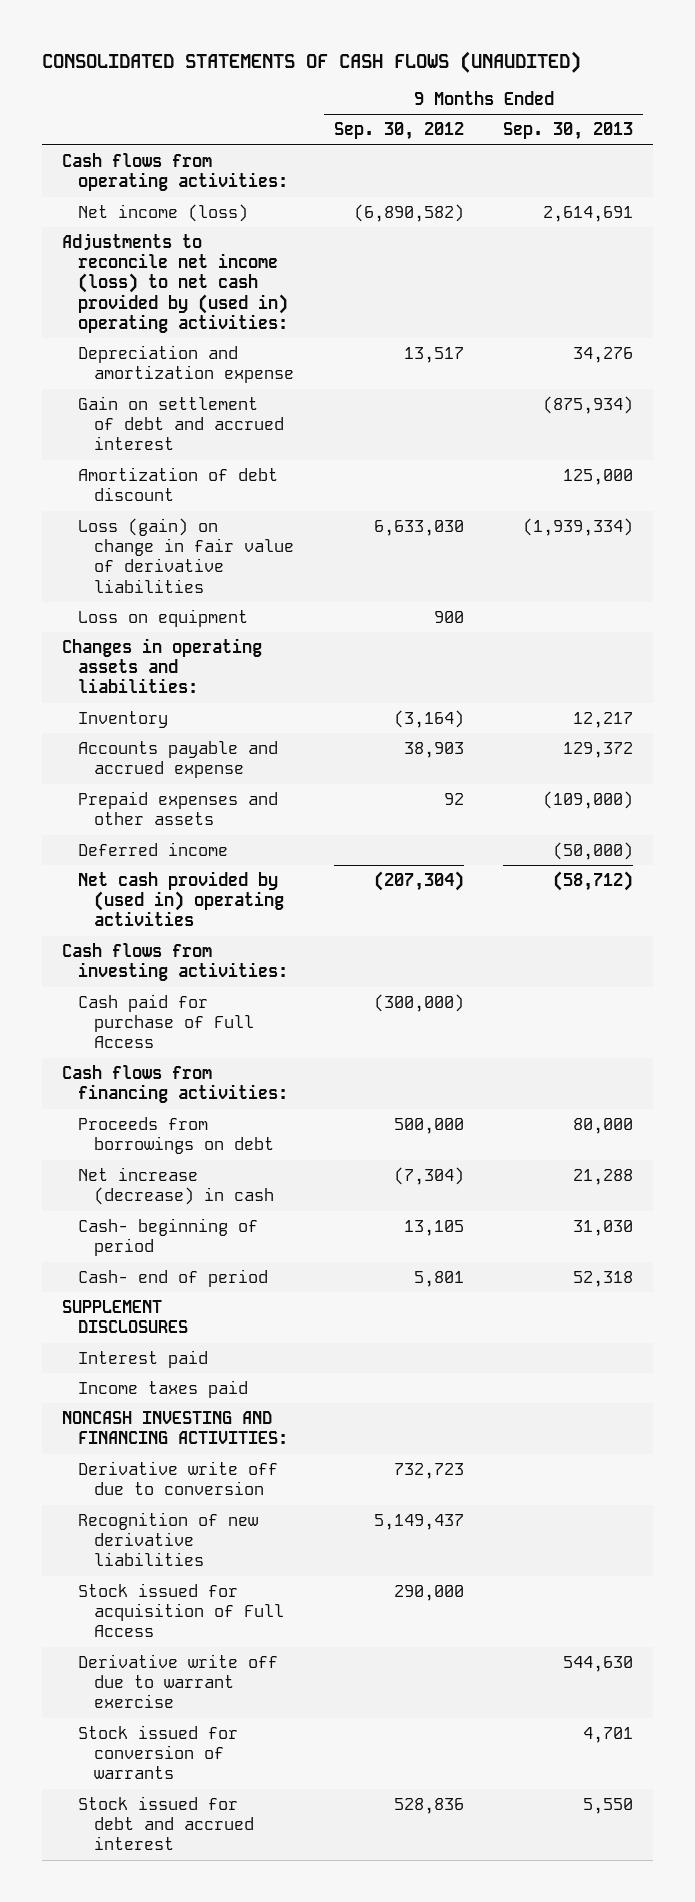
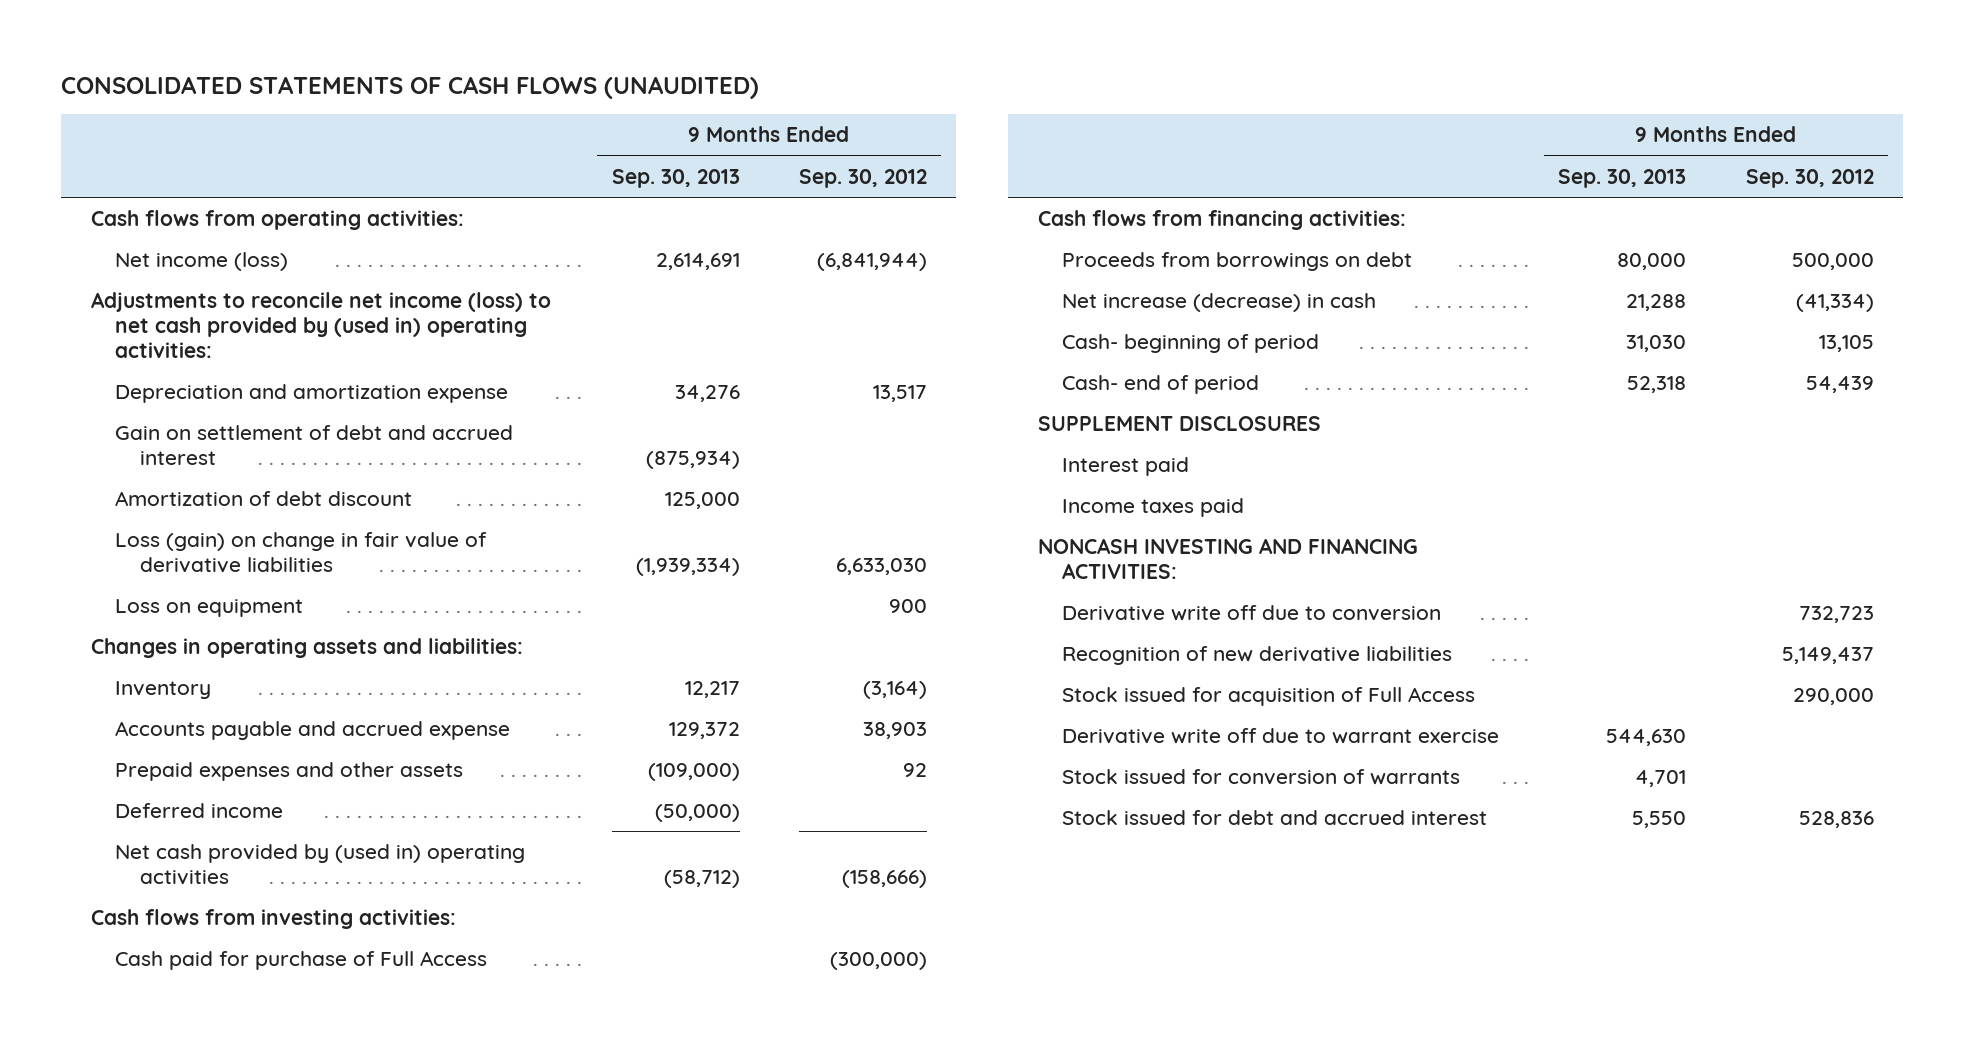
[353,203,464,222] (6,890,582) -> [816,253,927,272] (6,841,944)
[373,870,464,891] (207,304) -> [841,870,927,889] (158,666)
[393,1166,464,1185] (7,304) -> [1795,294,1874,313] (41,334)
[413,1270,464,1287] 5,801 -> [1805,376,1874,394] 54,439

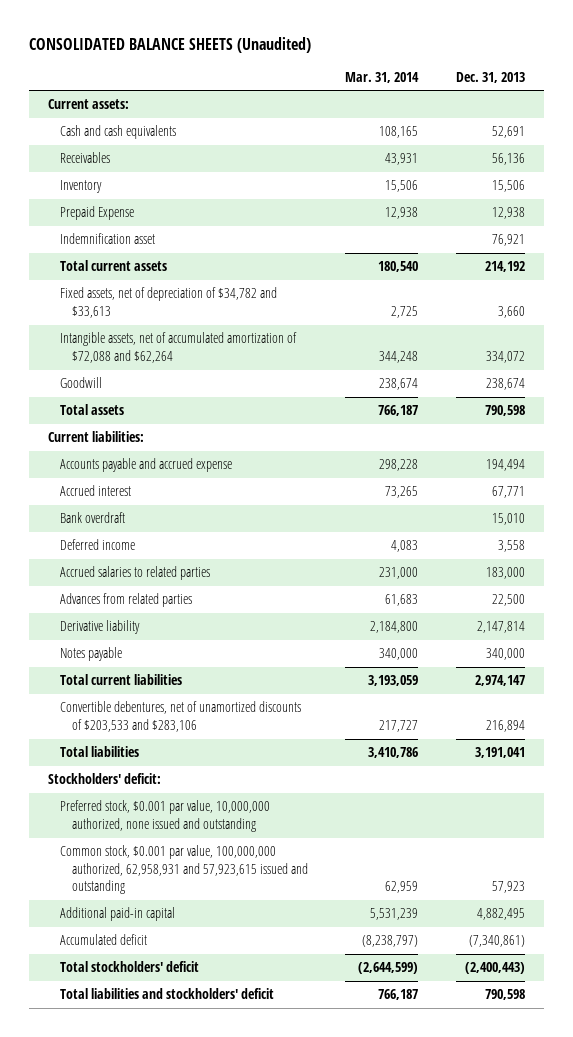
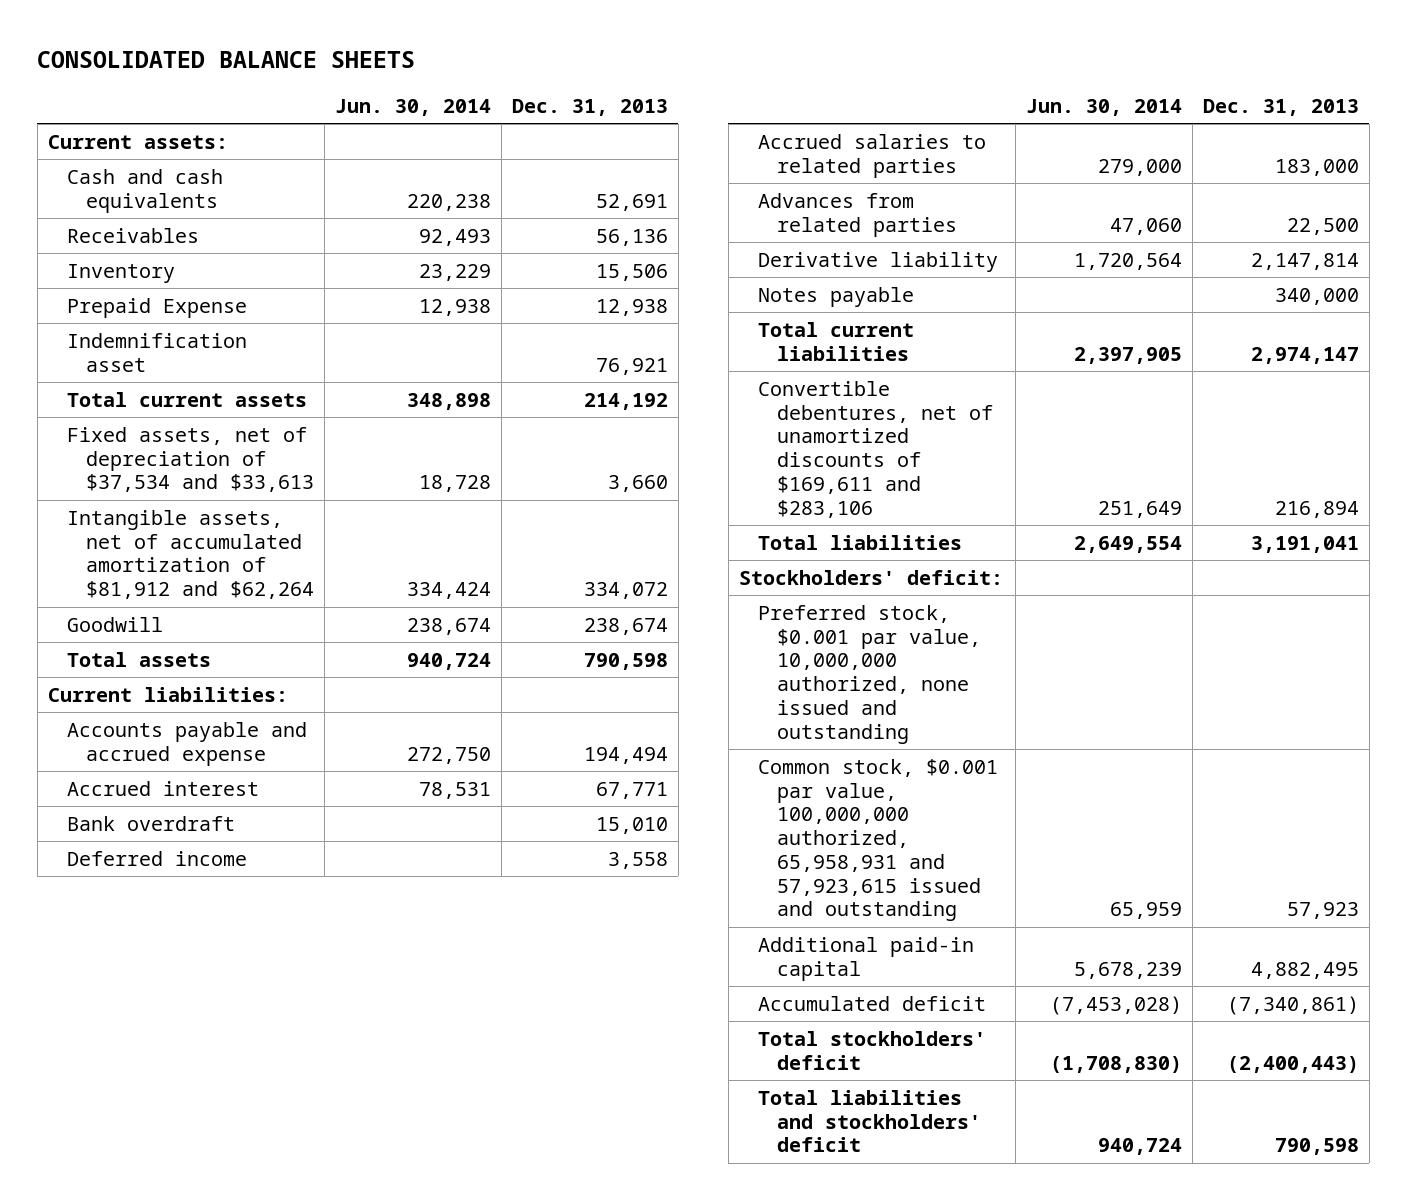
[28,36,311,53] CONSOLIDATED BALANCE SHEETS (Unaudited) -> [37,51,416,69] CONSOLIDATED BALANCE SHEETS
[345,71,420,83] Mar. 31, 2014 -> none
none -> [335,98,492,116] Jun. 30, 2014
[59,287,277,318] Fixed assets, net of depreciation of $34,782 and $33,613 -> [66,426,315,493] Fixed assets, net of depreciation of $37,534 and $33,613
[59,332,297,363] Intangible assets, net of accumulated amortization of $72,088 and $62,264 -> [66,509,315,600] Intangible assets, net of accumulated amortization of $81,912 and $62,264
[59,701,301,732] Convertible debentures, net of unamortized discounts of $203,533 and $283,106 -> [757,380,994,518] Convertible debentures, net of unamortized discounts of $169,611 and $283,106
[59,845,308,895] Common stock, $0.001 par value, 100,000,000 authorized, 62,958,931 and 57,923,615 issued and outstanding -> [757,758,998,922] Common stock, $0.001 par value, 100,000,000 authorized, 65,958,931 and 57,923,615 issued and outstanding

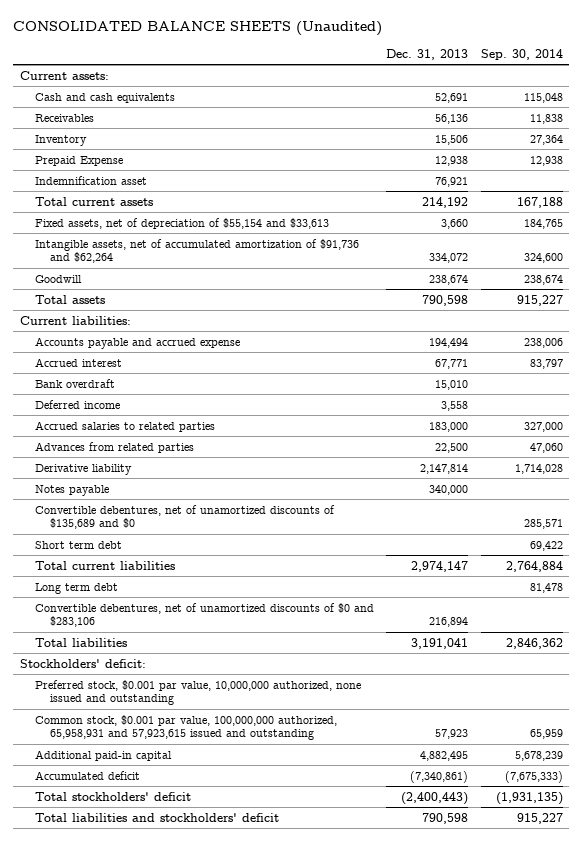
[37,51,416,69] CONSOLIDATED BALANCE SHEETS -> [13,21,383,37] CONSOLIDATED BALANCE SHEETS (Unaudited)
[335,98,492,116] Jun. 30, 2014 -> none
none -> [481,48,564,60] Sep. 30, 2014
[66,426,315,493] Fixed assets, net of depreciation of $37,534 and $33,613 -> [34,217,329,229] Fixed assets, net of depreciation of $55,154 and $33,613
[66,509,315,600] Intangible assets, net of accumulated amortization of $81,912 and $62,264 -> [34,238,359,264] Intangible assets, net of accumulated amortization of $91,736 and $62,264
none -> [34,504,335,530] Convertible debentures, net of unamortized discounts of $135,689 and $0
none -> [34,540,122,549] Short term debt
none -> [34,582,118,594] Long term debt
[757,380,994,518] Convertible debentures, net of unamortized discounts of $169,611 and $283,106 -> [34,602,374,628] Convertible debentures, net of unamortized discounts of $0 and $283,106

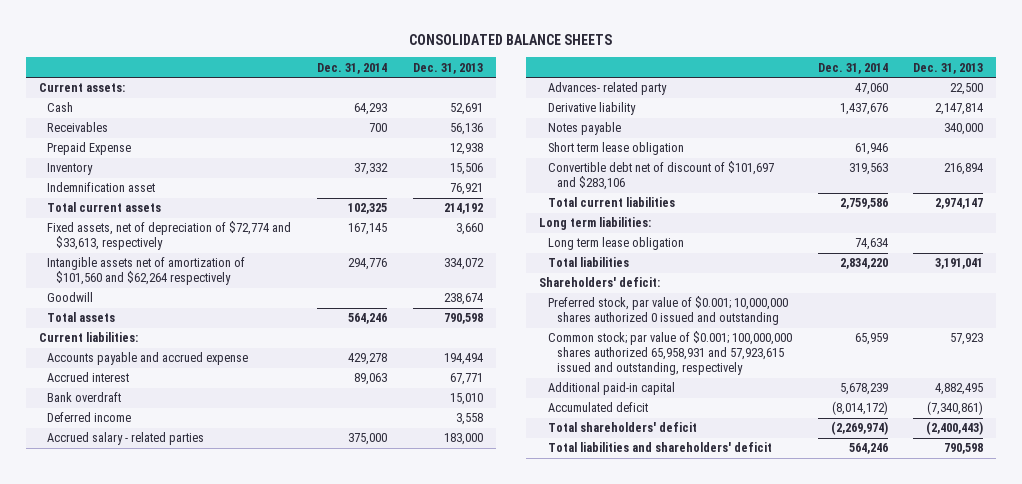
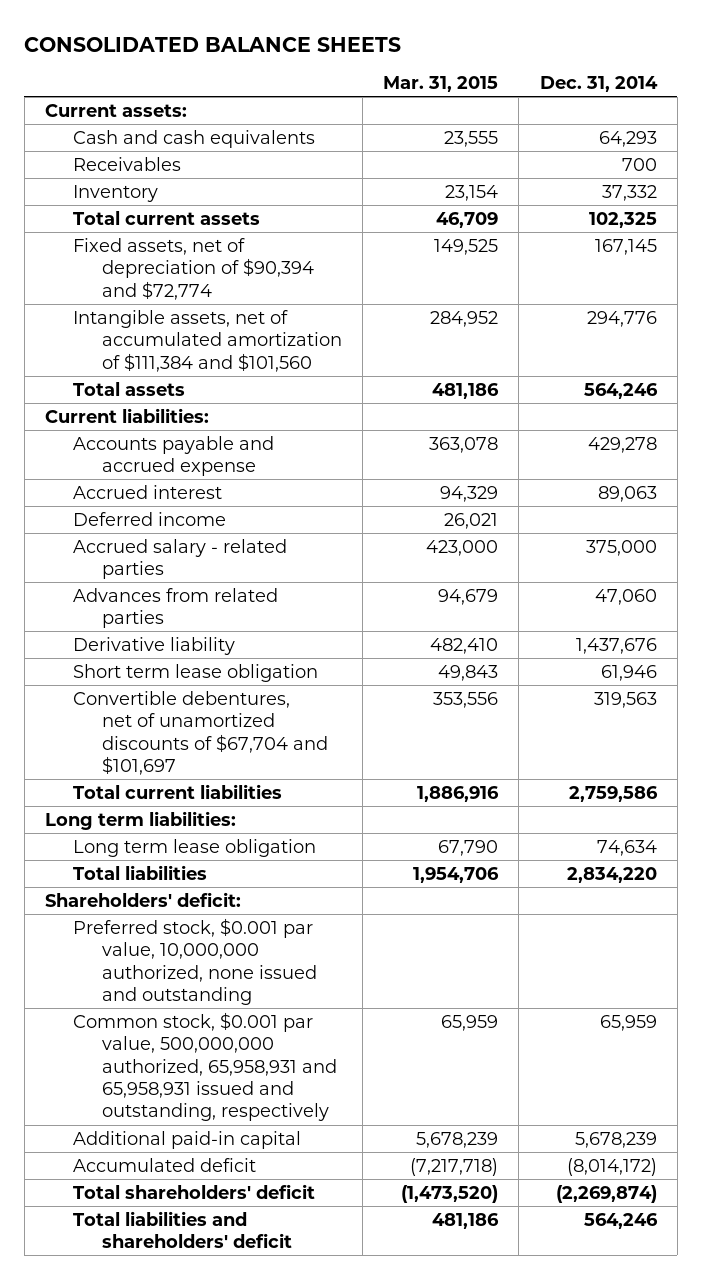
[412,62,483,74] Dec. 31, 2013 -> none
none -> [383,76,499,93] Mar. 31, 2015
[47,102,74,113] Cash -> [73,129,316,148] Cash and cash equivalents
[47,142,132,156] Prepaid Expense -> none
[47,182,156,193] Indemnification asset -> none
[47,292,94,303] Goodwill -> none
[47,221,292,251] Fixed assets, net of depreciation of $72,774 and $33,613, respectively -> [73,237,314,300] Fixed assets, net of depreciation of $90,394 and $72,774
[47,257,246,286] Intangible assets net of amortization of $101,560 and $62,264 respectively -> [73,309,342,372] Intangible assets, net of accumulated amortization of $111,384 and $101,560
[47,392,122,403] Bank overdraft -> none
[548,82,668,96] Advances- related party -> [73,587,279,629] Advances from related parties
[548,122,622,136] Notes payable -> none
[548,161,775,191] Convertible debt net of discount of $101,697 and $283,106 -> [73,690,328,775] Convertible debentures, net of unamortized discounts of $67,704 and $101,697
[548,296,789,326] Preferred stock, par value of $0.001; 10,000,000 shares authorized 0 issued and outstanding -> [73,917,317,1005] Preferred stock, $0.001 par value, 10,000,000 authorized, none issued and outstanding
[548,331,793,375] Common stock; par value of $0.001; 100,000,000 shares authorized 65,958,931 and 57,923,615 issued and outstanding, respectively -> [73,1011,337,1122] Common stock, $0.001 par value, 500,000,000 authorized, 65,958,931 and 65,958,931 issued and outstanding, respectively
[830,421,888,436] (2,269,974) -> [555,1184,657,1203] (2,269,874)

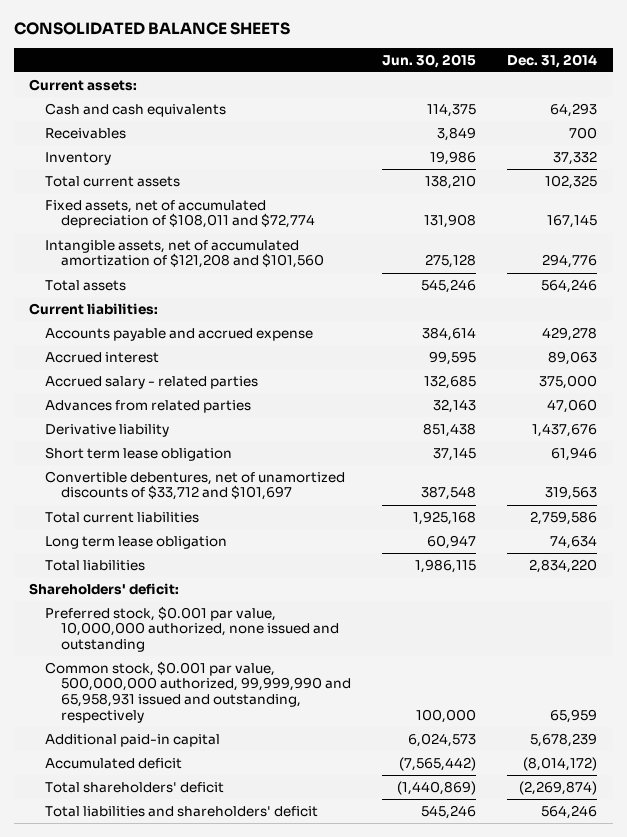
[383,76,499,93] Mar. 31, 2015 -> none
none -> [382,53,477,68] Jun. 30, 2015
[73,237,314,300] Fixed assets, net of depreciation of $90,394 and $72,774 -> [44,199,315,229] Fixed assets, net of accumulated depreciation of $108,011 and $72,774
[73,309,342,372] Intangible assets, net of accumulated amortization of $111,384 and $101,560 -> [44,239,324,269] Intangible assets, net of accumulated amortization of $121,208 and $101,560
[73,511,227,526] Deferred income -> none
[73,690,328,775] Convertible debentures, net of unamortized discounts of $67,704 and $101,697 -> [44,470,345,501] Convertible debentures, net of unamortized discounts of $33,712 and $101,697
[44,810,236,830] Long term liabilities: -> none
[73,1011,337,1122] Common stock, $0.001 par value, 500,000,000 authorized, 65,958,931 and 65,958,931 issued and outstanding, respectively -> [44,660,351,723] Common stock, $0.001 par value, 500,000,000 authorized, 99,999,990 and 65,958,931 issued and outstanding, respectively

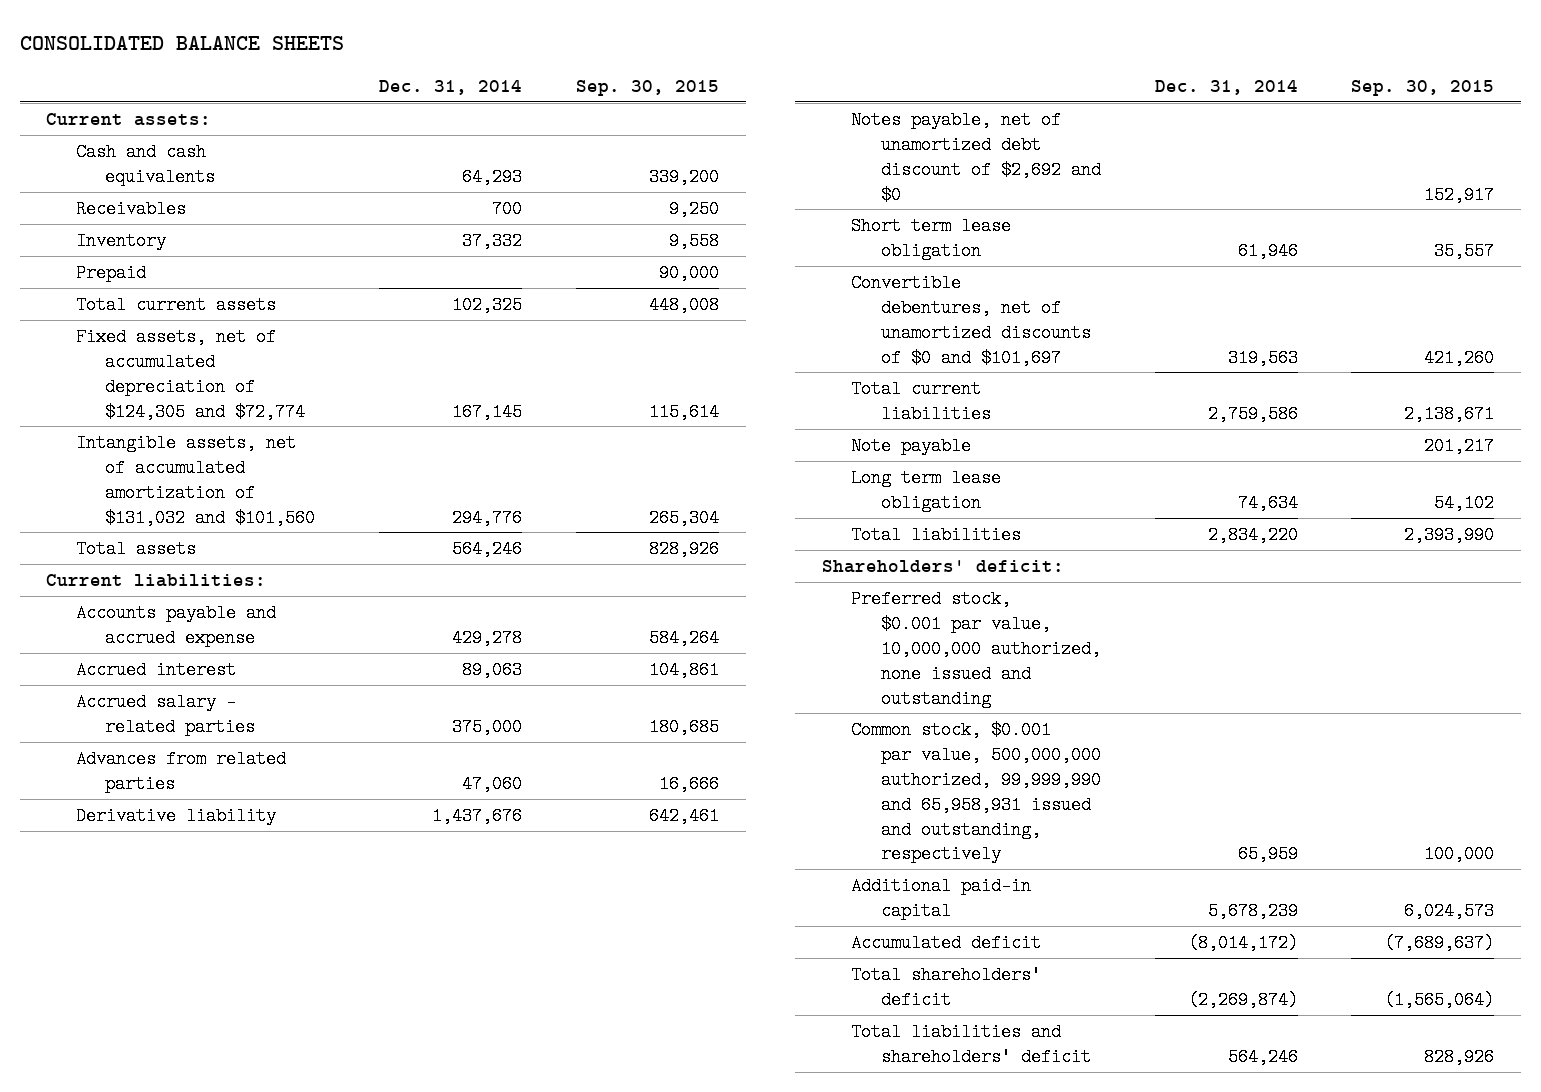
[382,53,477,68] Jun. 30, 2015 -> none
none -> [575,80,719,97] Sep. 30, 2015
none -> [75,263,146,282] Prepaid
[44,199,315,229] Fixed assets, net of accumulated depreciation of $108,011 and $72,774 -> [75,327,306,421] Fixed assets, net of accumulated depreciation of $124,305 and $72,774
[44,239,324,269] Intangible assets, net of accumulated amortization of $121,208 and $101,560 -> [75,433,316,527] Intangible assets, net of accumulated amortization of $131,032 and $101,560
none -> [851,110,1101,204] Notes payable, net of unamortized debt discount of $2,692 and $0
[44,470,345,501] Convertible debentures, net of unamortized discounts of $33,712 and $101,697 -> [851,273,1091,367] Convertible debentures, net of unamortized discounts of $0 and $101,697
none -> [851,436,972,455] Note payable

